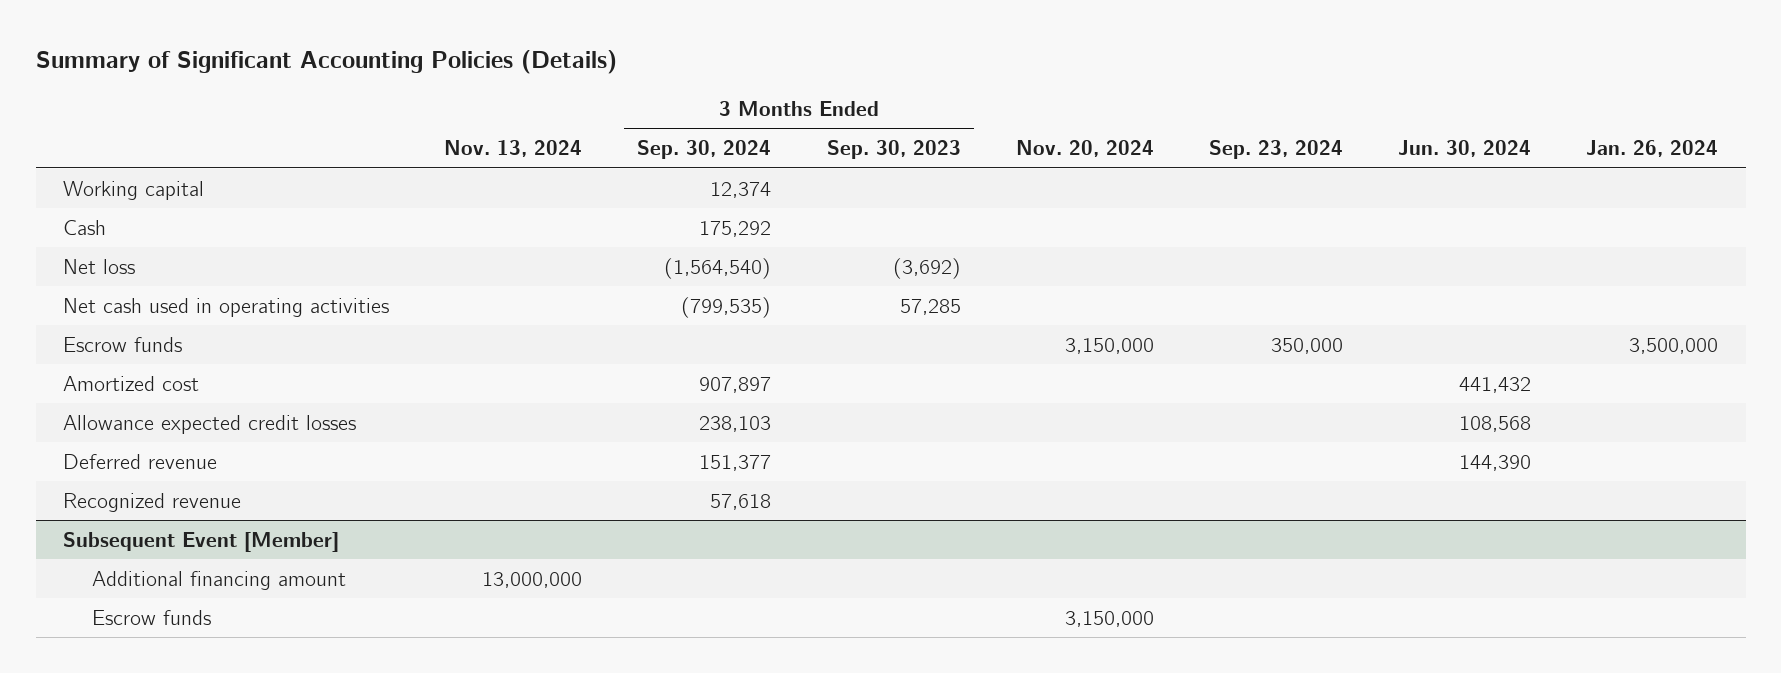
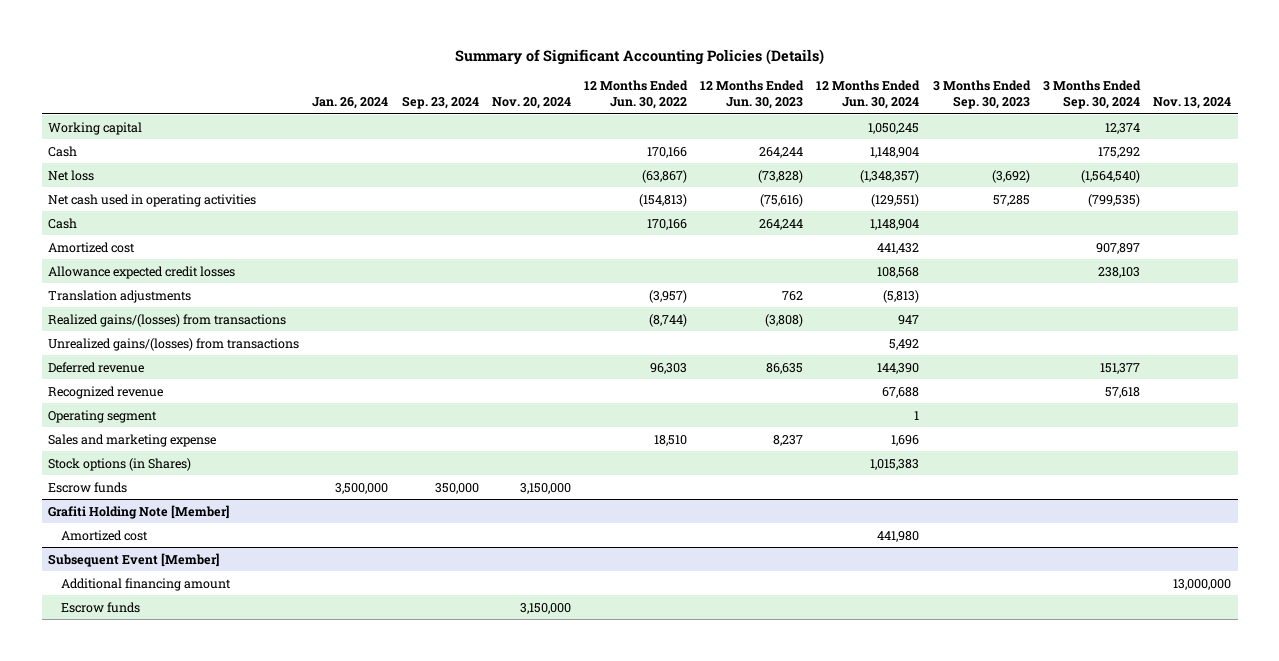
[1398,140,1532,158] Jun. 30, 2024 -> none
none -> [584,80,689,110] 12 Months Ended Jun. 30, 2022
none -> [700,80,805,110] 12 Months Ended Jun. 30, 2023
none -> [816,80,921,110] 12 Months Ended Jun. 30, 2024
none -> [48,217,78,229] Cash
none -> [48,289,192,303] Translation adjustments
none -> [48,313,287,327] Realized gains/(losses) from transactions
none -> [48,337,300,351] Unrealized gains/(losses) from transactions
none -> [48,409,158,423] Operating segment
none -> [48,433,217,447] Sales and marketing expense
none -> [48,457,192,471] Stock options (in Shares)
[63,336,183,352] Escrow funds -> [48,481,128,493] Escrow funds
none -> [48,504,230,519] Grafiti Holding Note [Member]
none -> [60,529,148,541] Amortized cost

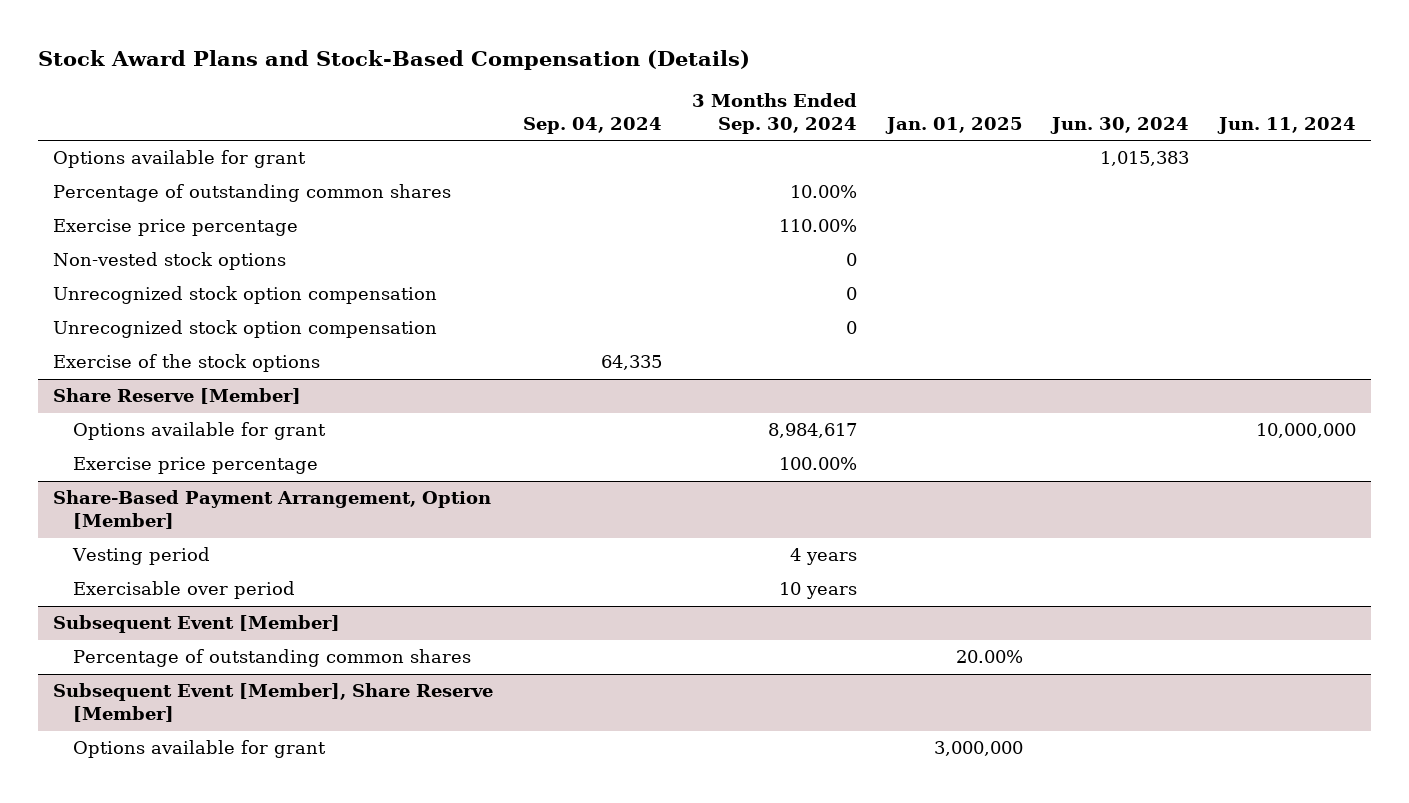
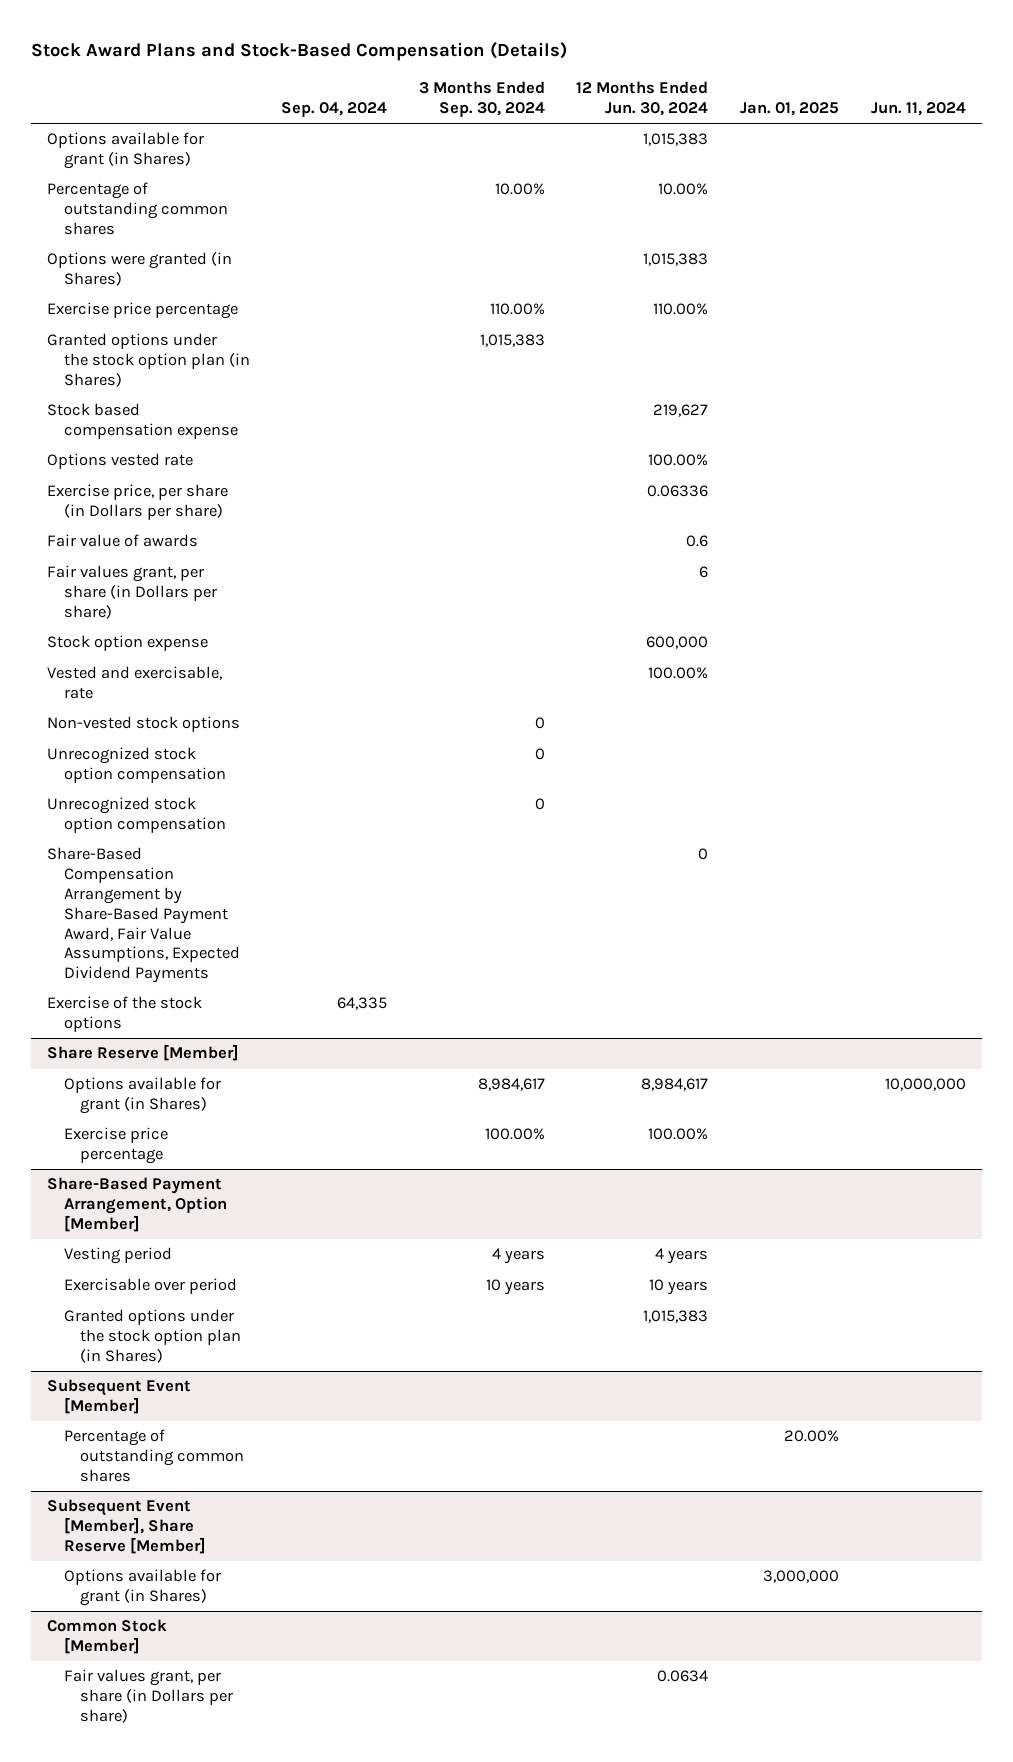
[1050,116,1190,134] Jun. 30, 2024 -> none
none -> [576,81,709,116] 12 Months Ended Jun. 30, 2024
[53,150,307,169] Options available for grant -> [47,132,205,170] Options available for grant (in Shares)
none -> [47,252,233,287] Options were granted (in Shares)
none -> [47,333,250,388] Granted options under the stock option plan (in Shares)
none -> [47,403,238,440] Stock based compensation expense
none -> [47,453,194,470] Options vested rate
none -> [47,484,229,521] Exercise price, per share (in Dollars per share)
none -> [47,534,199,548] Fair value of awards
none -> [47,565,217,620] Fair values grant, per share (in Dollars per share)
none -> [47,635,209,652] Stock option expense
none -> [47,666,223,700] Vested and exercisable, rate
none -> [47,847,240,984] Share-Based Compensation Arrangement by Share-Based Payment Award, Fair Value Assumptions, Expected Dividend Payments
[72,422,326,441] Options available for grant -> [63,1077,221,1115] Options available for grant (in Shares)
none -> [63,1309,242,1364] Granted options under the stock option plan (in Shares)
[72,740,326,759] Options available for grant -> [63,1569,221,1607] Options available for grant (in Shares)
none -> [47,1619,168,1655] Common Stock [Member]
none -> [63,1669,234,1724] Fair values grant, per share (in Dollars per share)

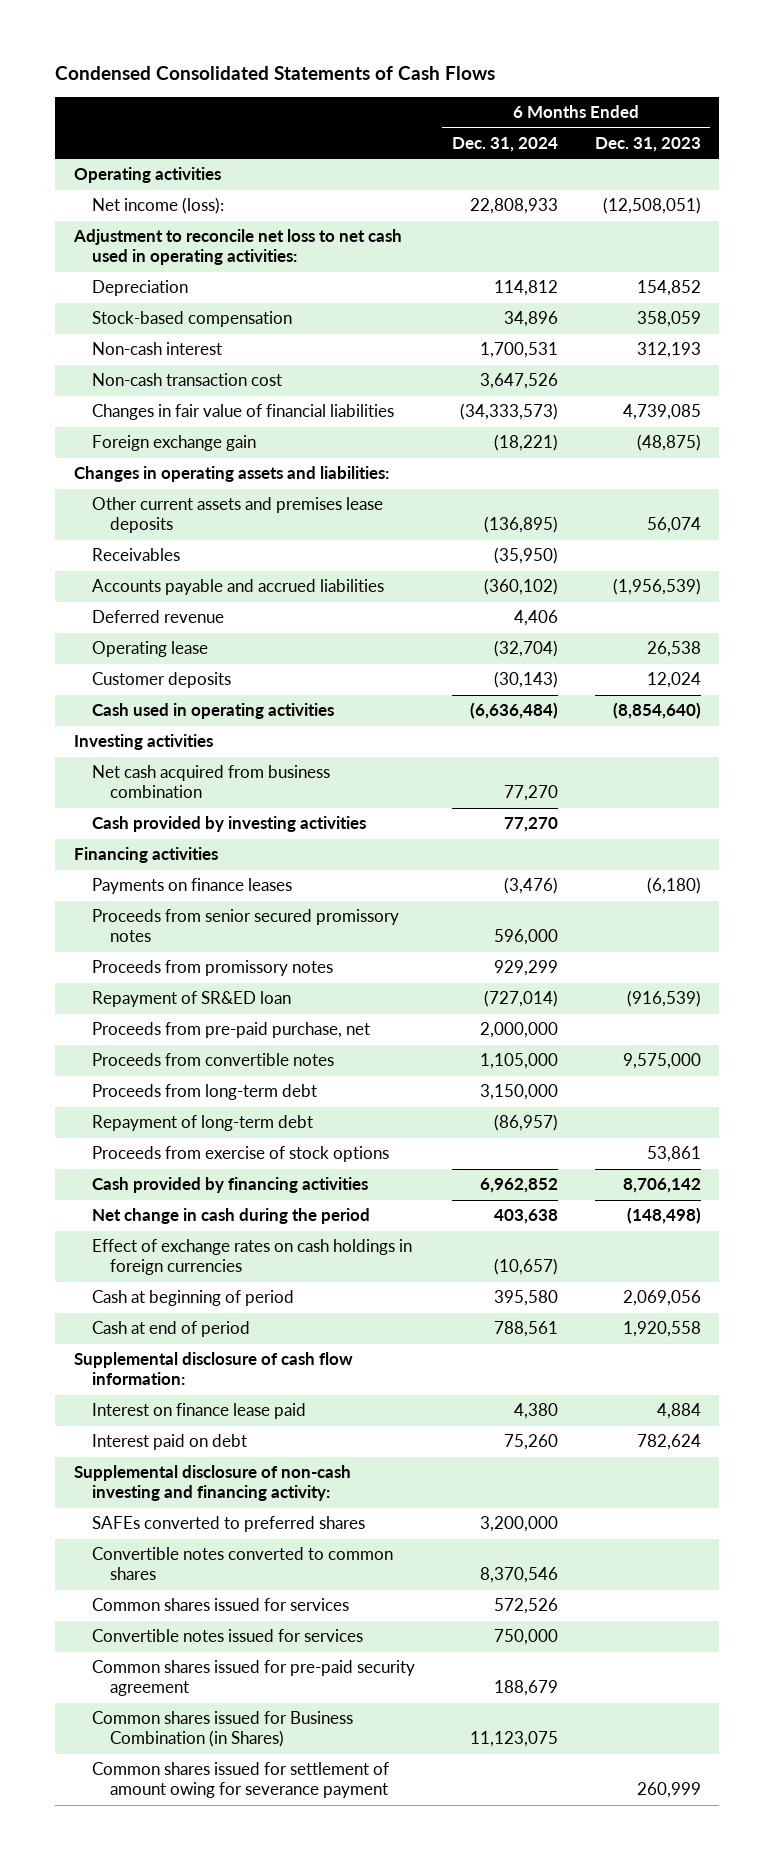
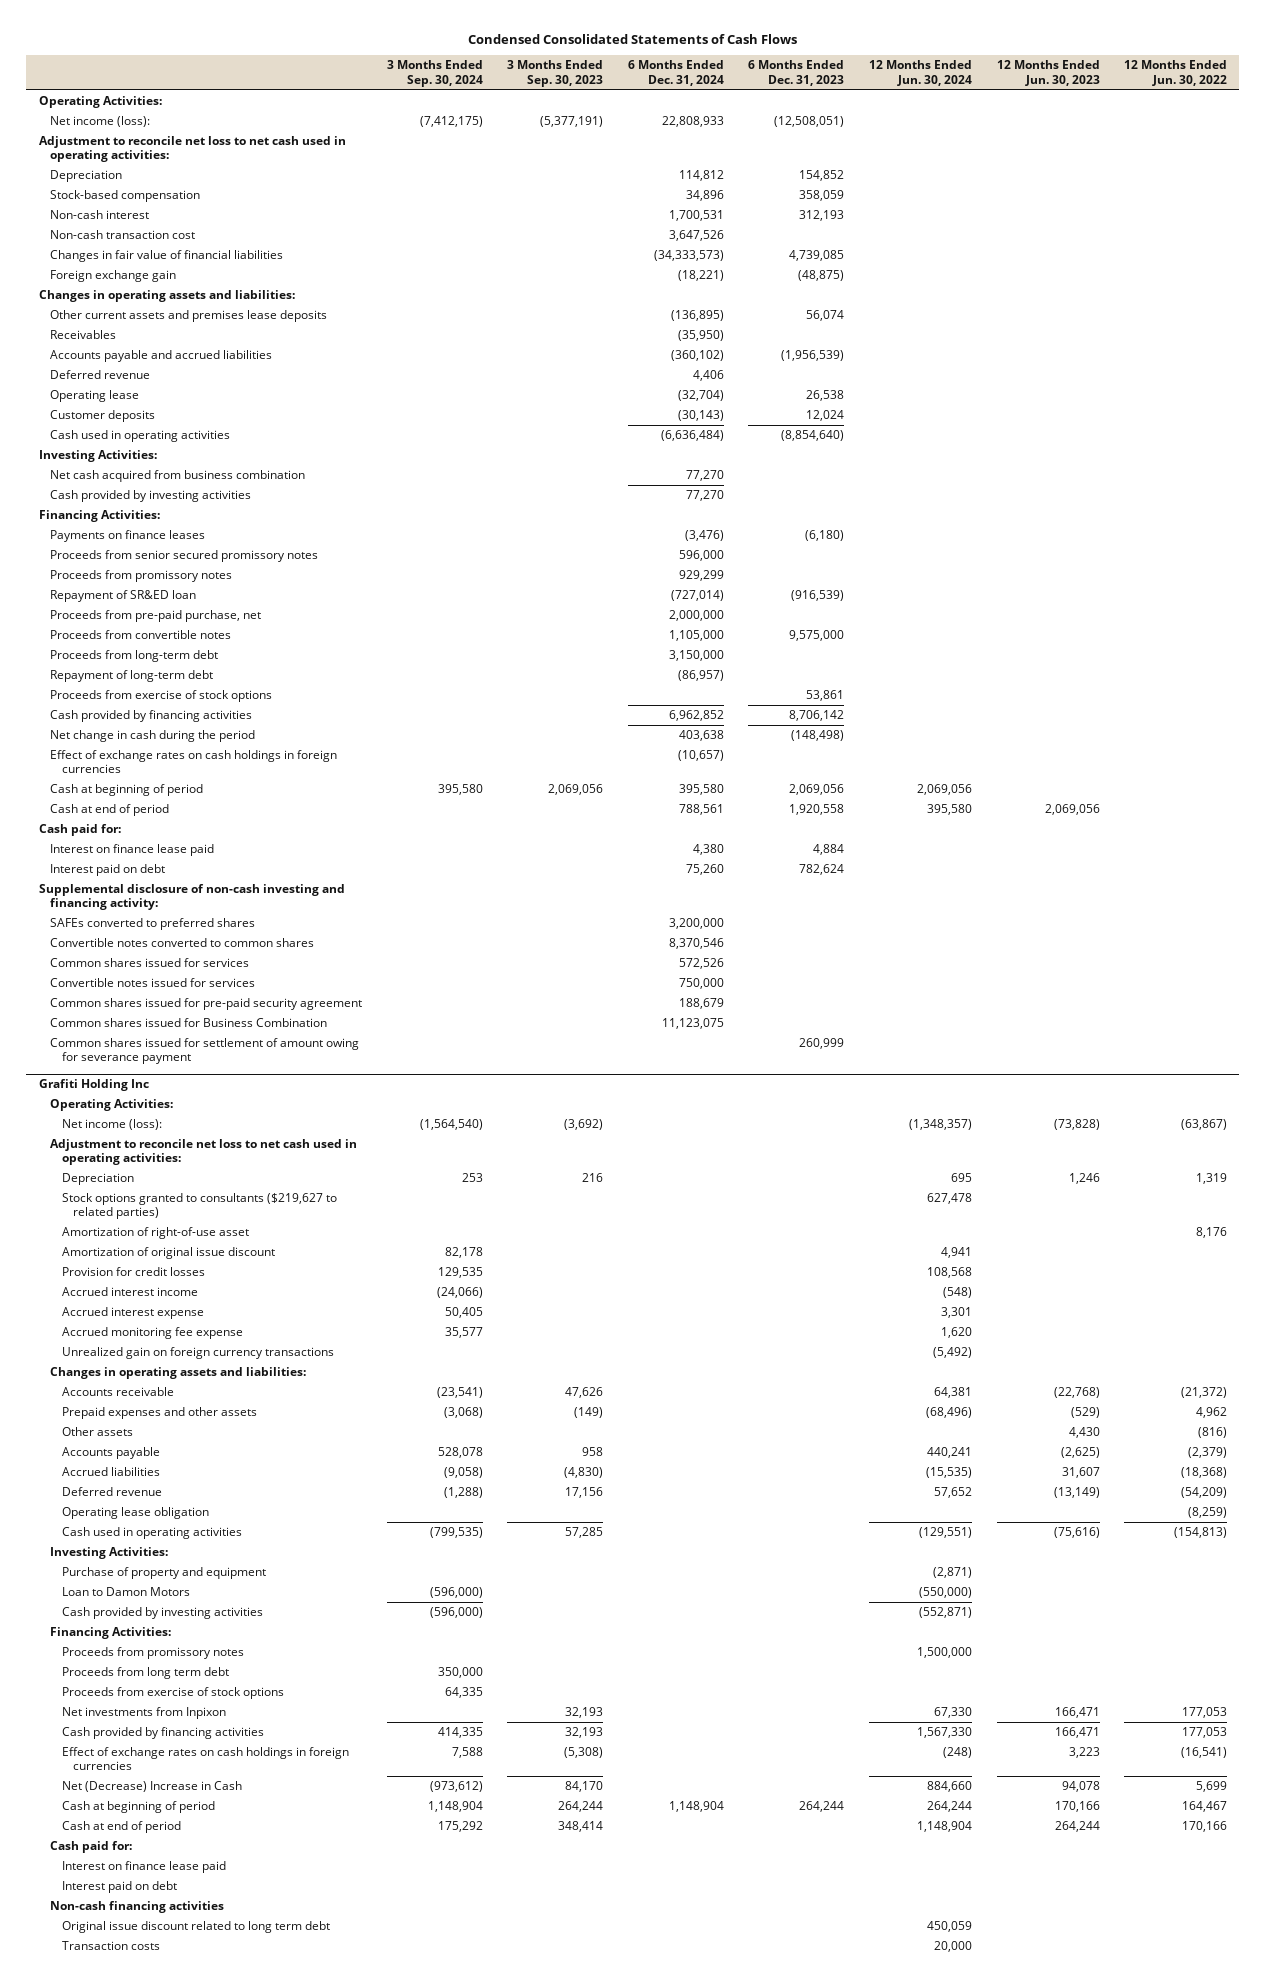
none -> [386,60,483,87] 3 Months Ended Sep. 30, 2024
none -> [507,60,604,87] 3 Months Ended Sep. 30, 2023
none -> [869,60,973,86] 12 Months Ended Jun. 30, 2024
none -> [996,60,1100,86] 12 Months Ended Jun. 30, 2023
none -> [1124,60,1228,86] 12 Months Ended Jun. 30, 2022
[73,167,221,184] Operating activities -> [38,95,162,108] Operating Activities:
[73,734,213,751] Investing activities -> [38,449,157,462] Investing Activities:
[73,847,218,864] Financing activities -> [38,509,160,522] Financing Activities:
[73,1352,353,1386] Supplemental disclosure of cash flow information: -> none
none -> [38,823,121,836] Cash paid for:
[91,1711,353,1748] Common shares issued for Business Combination (in Shares) -> [50,1017,328,1027] Common shares issued for Business Combination
none -> [38,1079,149,1092] Grafiti Holding Inc
none -> [50,1098,174,1111] Operating Activities:
none -> [61,1118,162,1130] Net income (loss):
none -> [50,1138,358,1166] Adjustment to reconcile net loss to net cash used in operating activities:
none -> [61,1172,134,1185] Depreciation
none -> [61,1192,337,1220] Stock options granted to consultants ($219,627 to related parties)
none -> [61,1226,249,1239] Amortization of right-of-use asset
none -> [61,1246,275,1259] Amortization of original issue discount
none -> [61,1266,205,1276] Provision for credit losses
none -> [61,1286,198,1296] Accrued interest income
none -> [61,1306,204,1319] Accrued interest expense
none -> [61,1326,243,1339] Accrued monitoring fee expense
none -> [61,1346,334,1359] Unrealized gain on foreign currency transactions
none -> [50,1366,307,1379] Changes in operating assets and liabilities:
none -> [61,1386,174,1396] Accounts receivable
none -> [61,1406,257,1419] Prepaid expenses and other assets
none -> [61,1426,133,1436] Other assets
none -> [61,1446,160,1459] Accounts payable
none -> [61,1466,160,1476] Accrued liabilities
none -> [61,1486,162,1496] Deferred revenue
none -> [61,1506,209,1519] Operating lease obligation
none -> [61,1526,242,1539] Cash used in operating activities
none -> [50,1546,169,1559] Investing Activities:
none -> [61,1566,266,1579] Purchase of property and equipment
none -> [61,1586,190,1596] Loan to Damon Motors
none -> [61,1606,263,1619] Cash provided by investing activities
none -> [50,1626,172,1639] Financing Activities:
none -> [61,1646,244,1659] Proceeds from promissory notes
none -> [61,1666,229,1679] Proceeds from long term debt
none -> [61,1686,284,1699] Proceeds from exercise of stock options
none -> [61,1706,226,1719] Net investments from Inpixon
none -> [61,1726,264,1739] Cash provided by financing activities
none -> [61,1746,349,1771] Effect of exchange rates on cash holdings in foreign currencies
none -> [61,1780,242,1792] Net (Decrease) Increase in Cash
none -> [61,1800,215,1813] Cash at beginning of period
none -> [61,1820,181,1833] Cash at end of period
none -> [50,1840,133,1853] Cash paid for:
none -> [61,1860,226,1873] Interest on finance lease paid
none -> [61,1880,177,1893] Interest paid on debt
none -> [50,1900,225,1913] Non-cash financing activities
none -> [61,1920,330,1933] Original issue discount related to long term debt
none -> [61,1940,160,1950] Transaction costs

